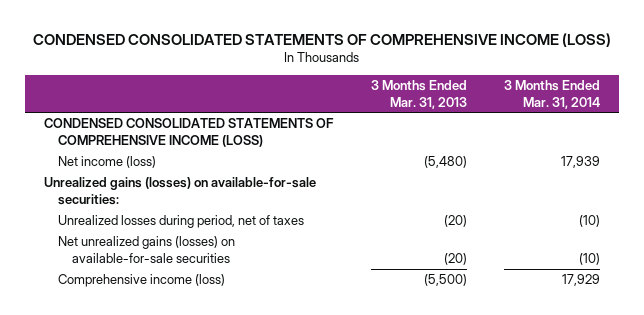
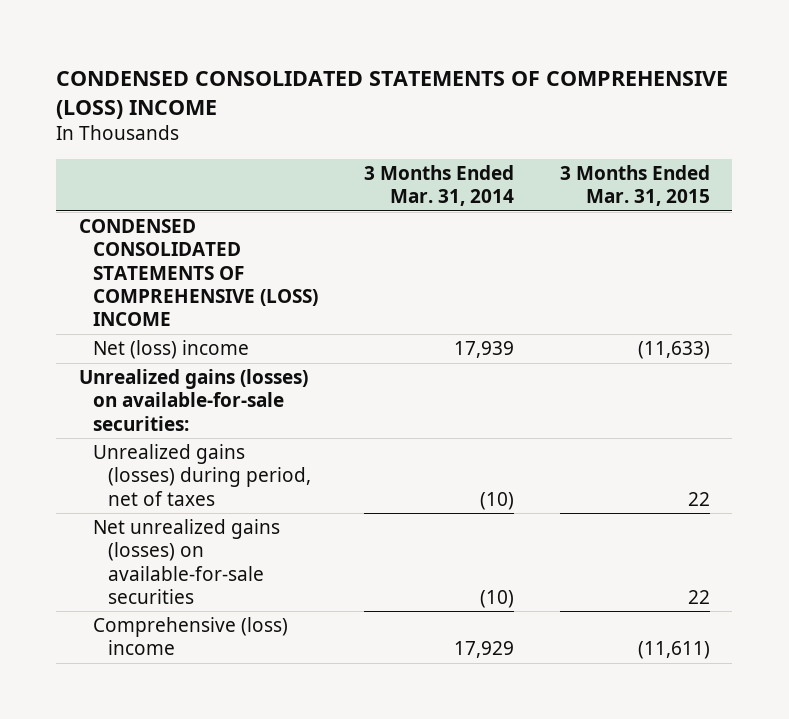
[33,32,612,47] CONDENSED CONSOLIDATED STATEMENTS OF COMPREHENSIVE INCOME (LOSS) -> [56,70,729,119] CONDENSED CONSOLIDATED STATEMENTS OF COMPREHENSIVE (LOSS) INCOME
[370,80,467,109] 3 Months Ended Mar. 31, 2013 -> none
none -> [559,164,710,207] 3 Months Ended Mar. 31, 2015
[43,118,334,147] CONDENSED CONSOLIDATED STATEMENTS OF COMPREHENSIVE INCOME (LOSS) -> [79,219,319,327] CONDENSED CONSOLIDATED STATEMENTS OF COMPREHENSIVE (LOSS) INCOME
[57,156,156,169] Net income (loss) -> [93,340,250,360] Net (loss) income
[57,215,304,229] Unrealized losses during period, net of taxes -> [93,444,311,506] Unrealized gains (losses) during period, net of taxes
[57,274,225,288] Comprehensive income (loss) -> [93,617,289,656] Comprehensive (loss) income

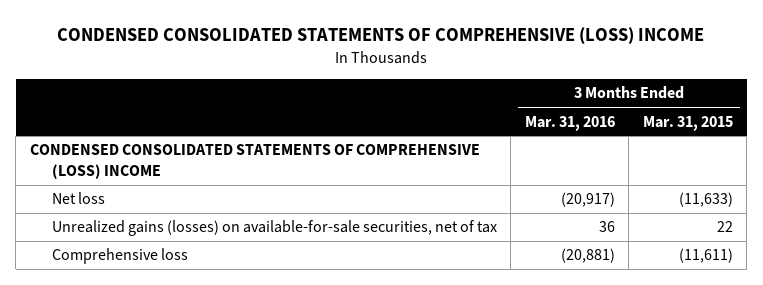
[364,164,515,207] 3 Months Ended Mar. 31, 2014 -> none
none -> [524,115,615,131] Mar. 31, 2016
[79,369,309,431] Unrealized gains (losses) on available-for-sale securities: -> none
[93,444,311,506] Unrealized gains (losses) during period, net of taxes -> none
[93,340,250,360] Net (loss) income -> [51,192,105,205] Net loss
[93,519,281,604] Net unrealized gains (losses) on available-for-sale securities -> [51,220,497,237] Unrealized gains (losses) on available-for-sale securities, net of tax
[93,617,289,656] Comprehensive (loss) income -> [51,248,188,265] Comprehensive loss

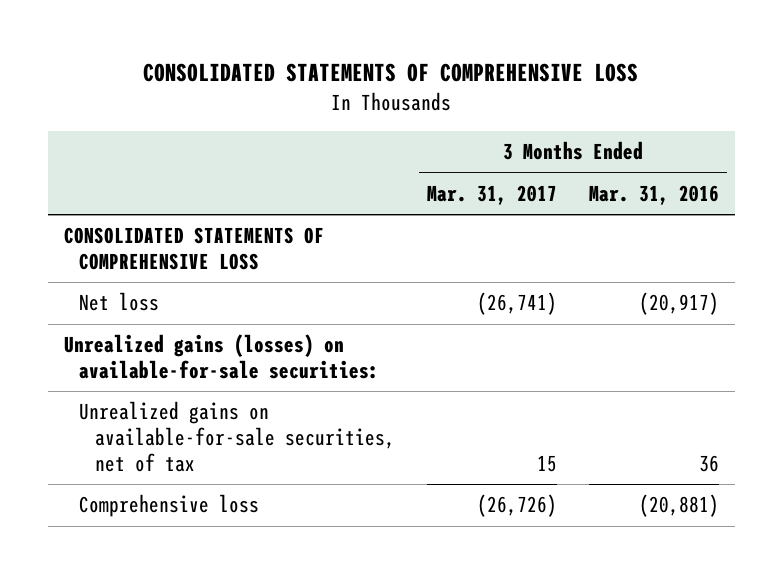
[57,27,705,45] CONDENSED CONSOLIDATED STATEMENTS OF COMPREHENSIVE (LOSS) INCOME -> [143,62,639,82] CONSOLIDATED STATEMENTS OF COMPREHENSIVE LOSS
[642,115,733,131] Mar. 31, 2015 -> none
none -> [426,184,557,205] Mar. 31, 2017
[29,144,480,179] CONDENSED CONSOLIDATED STATEMENTS OF COMPREHENSIVE (LOSS) INCOME -> [63,227,324,270] CONSOLIDATED STATEMENTS OF COMPREHENSIVE LOSS
none -> [63,334,380,379] Unrealized gains (losses) on available-for-sale securities:
[51,220,497,237] Unrealized gains (losses) on available-for-sale securities, net of tax -> [79,401,395,472] Unrealized gains on available-for-sale securities, net of tax

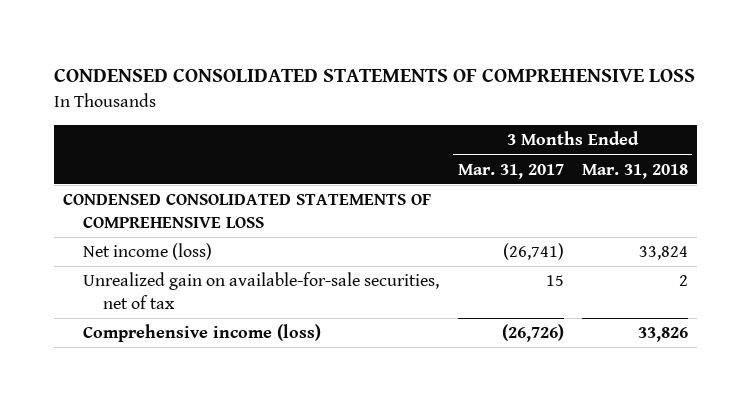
[143,62,639,82] CONSOLIDATED STATEMENTS OF COMPREHENSIVE LOSS -> [54,69,696,83] CONDENSED CONSOLIDATED STATEMENTS OF COMPREHENSIVE LOSS
[588,184,719,205] Mar. 31, 2016 -> none
none -> [581,163,688,179] Mar. 31, 2018
[63,334,380,379] Unrealized gains (losses) on available-for-sale securities: -> none
[63,227,324,270] CONSOLIDATED STATEMENTS OF COMPREHENSIVE LOSS -> [63,194,432,228] CONDENSED CONSOLIDATED STATEMENTS OF COMPREHENSIVE LOSS
[79,292,160,312] Net loss -> [83,243,213,261] Net income (loss)
[79,401,395,472] Unrealized gains on available-for-sale securities, net of tax -> [83,272,440,309] Unrealized gain on available-for-sale securities, net of tax
[79,494,260,518] Comprehensive loss -> [83,324,322,343] Comprehensive income (loss)

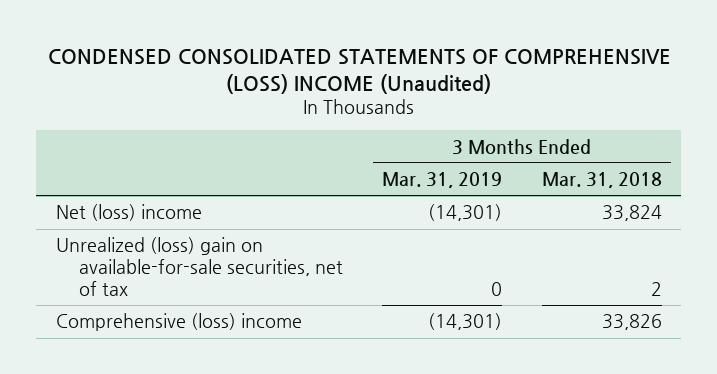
[54,69,696,83] CONDENSED CONSOLIDATED STATEMENTS OF COMPREHENSIVE LOSS -> [47,48,671,94] CONDENSED CONSOLIDATED STATEMENTS OF COMPREHENSIVE (LOSS) INCOME (Unaudited)
[457,163,564,179] Mar. 31, 2017 -> none
none -> [382,172,503,189] Mar. 31, 2019
[63,194,432,228] CONDENSED CONSOLIDATED STATEMENTS OF COMPREHENSIVE LOSS -> none
[83,243,213,261] Net income (loss) -> [55,204,202,222] Net (loss) income
[83,272,440,309] Unrealized gain on available-for-sale securities, net of tax -> [55,237,344,296] Unrealized (loss) gain on available-for-sale securities, net of tax
[83,324,322,343] Comprehensive income (loss) -> [55,313,302,332] Comprehensive (loss) income

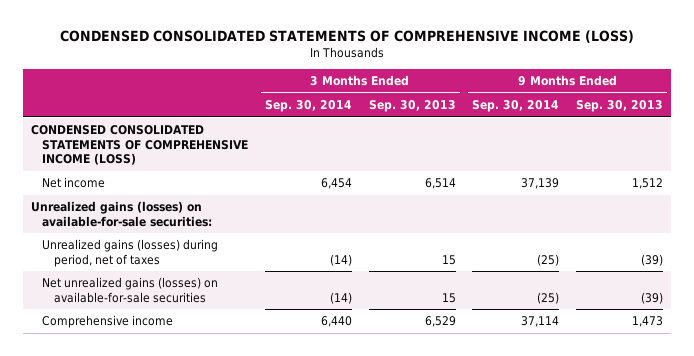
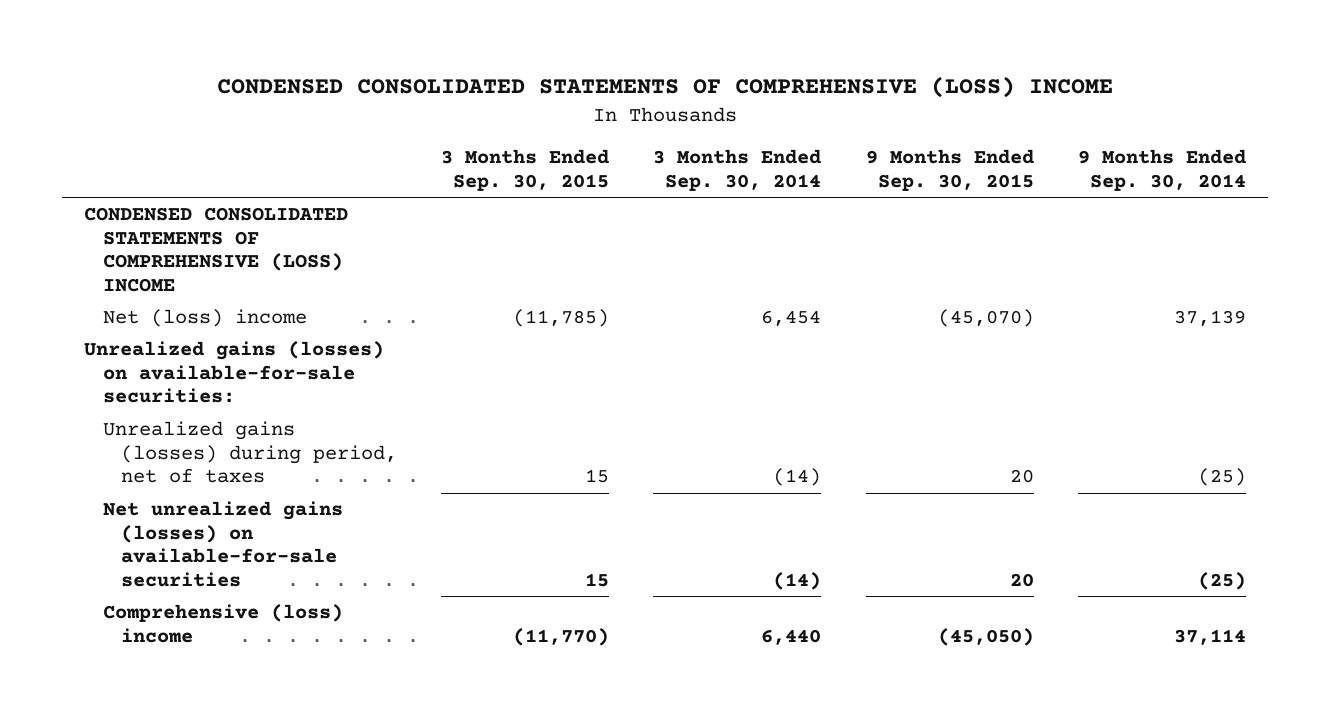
[60,30,635,44] CONDENSED CONSOLIDATED STATEMENTS OF COMPREHENSIVE INCOME (LOSS) -> [216,76,1113,99] CONDENSED CONSOLIDATED STATEMENTS OF COMPREHENSIVE (LOSS) INCOME
[368,100,456,113] Sep. 30, 2013 -> none
[576,100,664,113] Sep. 30, 2013 -> none
none -> [441,149,610,192] 3 Months Ended Sep. 30, 2015
none -> [865,149,1034,192] 9 Months Ended Sep. 30, 2015
[31,125,249,166] CONDENSED CONSOLIDATED STATEMENTS OF COMPREHENSIVE INCOME (LOSS) -> [83,207,348,292] CONDENSED CONSOLIDATED STATEMENTS OF COMPREHENSIVE (LOSS) INCOME
[42,177,106,189] Net income -> [102,309,307,328] Net (loss) income
[42,315,174,329] Comprehensive income -> [102,604,343,643] Comprehensive (loss) income

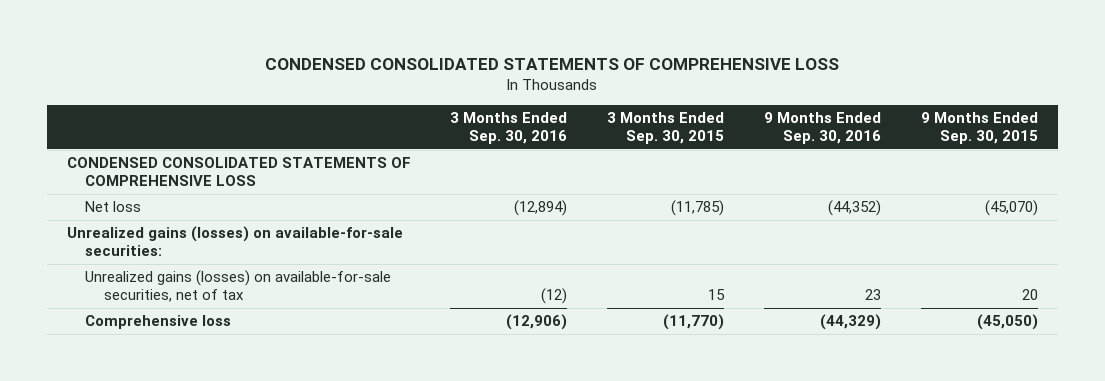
[216,76,1113,99] CONDENSED CONSOLIDATED STATEMENTS OF COMPREHENSIVE (LOSS) INCOME -> [265,57,840,70] CONDENSED CONSOLIDATED STATEMENTS OF COMPREHENSIVE LOSS
[653,149,822,192] 3 Months Ended Sep. 30, 2014 -> none
[1077,149,1246,192] 9 Months Ended Sep. 30, 2014 -> none
none -> [450,111,568,144] 3 Months Ended Sep. 30, 2016
none -> [764,111,882,144] 9 Months Ended Sep. 30, 2016
[83,207,348,292] CONDENSED CONSOLIDATED STATEMENTS OF COMPREHENSIVE (LOSS) INCOME -> [66,157,411,187] CONDENSED CONSOLIDATED STATEMENTS OF COMPREHENSIVE LOSS
[102,309,307,328] Net (loss) income -> [85,201,142,213] Net loss
[102,421,398,484] Unrealized gains (losses) during period, net of taxes -> none
[102,501,343,587] Net unrealized gains (losses) on available-for-sale securities -> [85,270,392,303] Unrealized gains (losses) on available-for-sale securities, net of tax
[102,604,343,643] Comprehensive (loss) income -> [85,315,232,330] Comprehensive loss

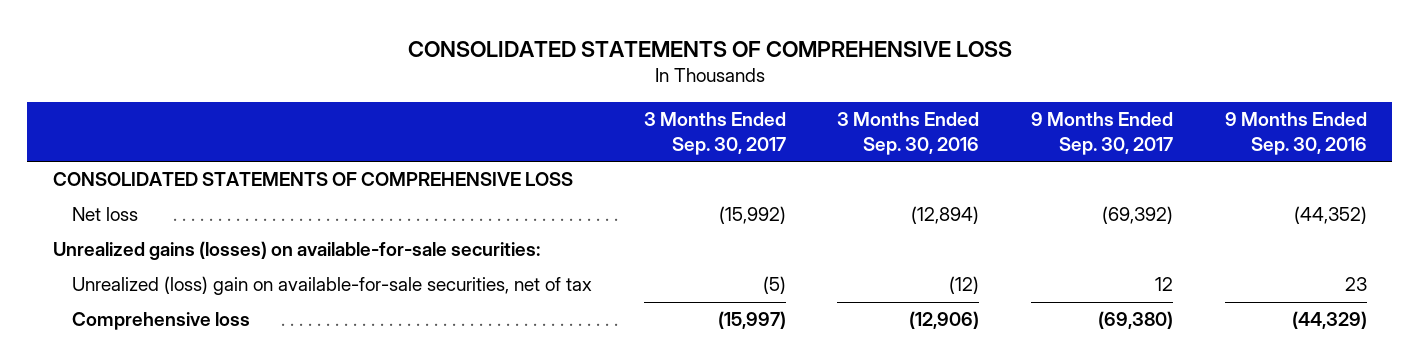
[265,57,840,70] CONDENSED CONSOLIDATED STATEMENTS OF COMPREHENSIVE LOSS -> [407,40,1012,57] CONSOLIDATED STATEMENTS OF COMPREHENSIVE LOSS
[607,111,725,144] 3 Months Ended Sep. 30, 2015 -> none
[920,111,1038,144] 9 Months Ended Sep. 30, 2015 -> none
none -> [643,112,786,155] 3 Months Ended Sep. 30, 2017
none -> [1030,112,1173,155] 9 Months Ended Sep. 30, 2017
[66,157,411,187] CONDENSED CONSOLIDATED STATEMENTS OF COMPREHENSIVE LOSS -> [52,172,573,187] CONSOLIDATED STATEMENTS OF COMPREHENSIVE LOSS
[85,270,392,303] Unrealized gains (losses) on available-for-sale securities, net of tax -> [71,276,592,296] Unrealized (loss) gain on available-for-sale securities, net of tax

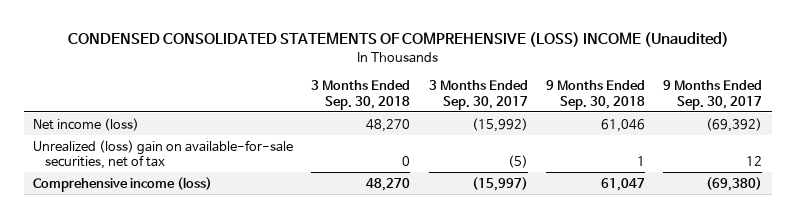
[407,40,1012,57] CONSOLIDATED STATEMENTS OF COMPREHENSIVE LOSS -> [67,31,729,47] CONDENSED CONSOLIDATED STATEMENTS OF COMPREHENSIVE (LOSS) INCOME (Unaudited)
[837,112,980,155] 3 Months Ended Sep. 30, 2016 -> none
[1224,112,1367,155] 9 Months Ended Sep. 30, 2016 -> none
none -> [311,80,411,110] 3 Months Ended Sep. 30, 2018
none -> [545,80,645,110] 9 Months Ended Sep. 30, 2018
[52,172,573,187] CONSOLIDATED STATEMENTS OF COMPREHENSIVE LOSS -> none
[52,241,540,261] Unrealized gains (losses) on available-for-sale securities: -> none
[71,207,138,222] Net loss -> [32,117,139,131] Net income (loss)
[71,312,250,331] Comprehensive loss -> [32,176,212,192] Comprehensive income (loss)

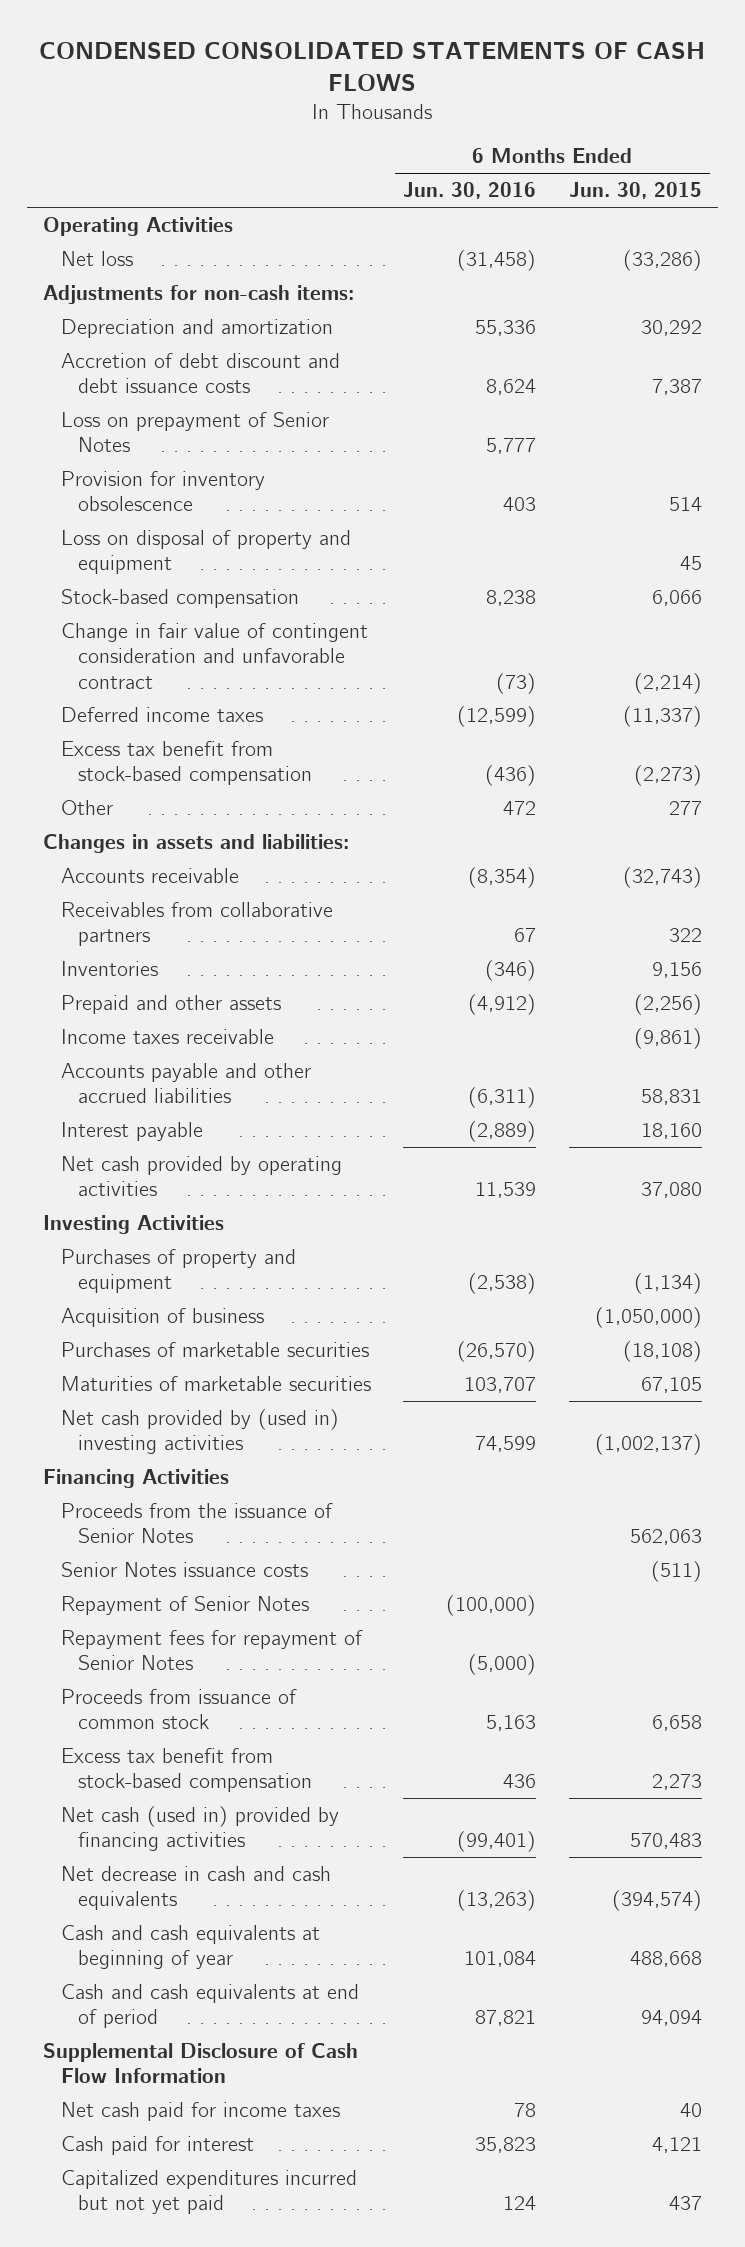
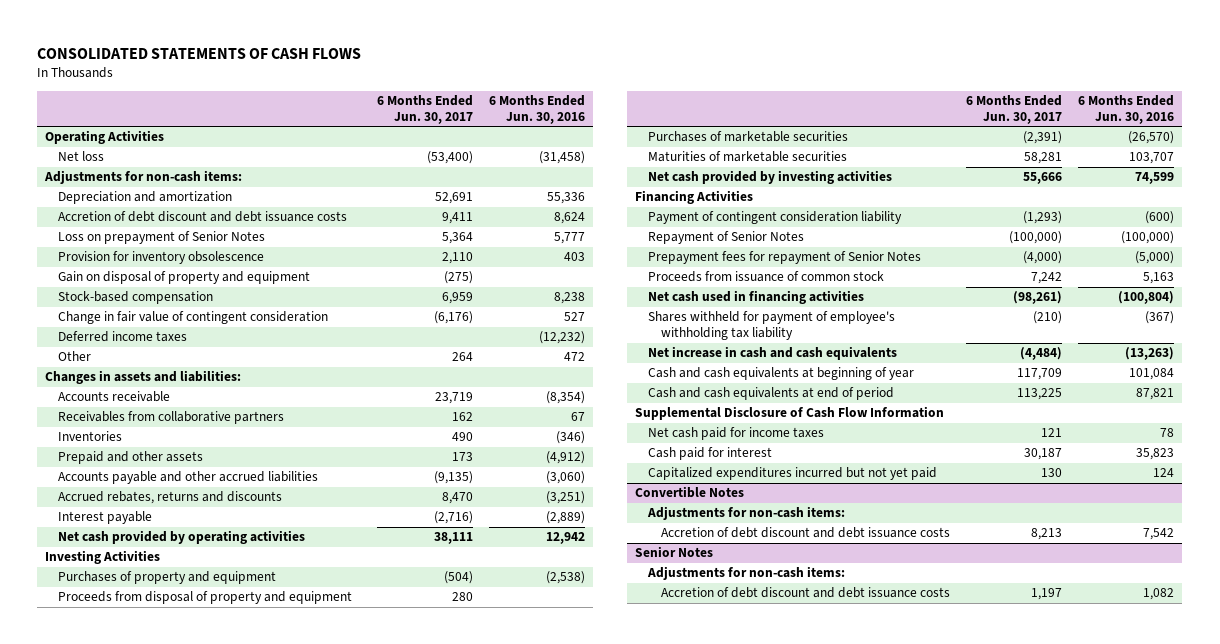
[39,41,706,91] CONDENSED CONSOLIDATED STATEMENTS OF CASH FLOWS -> [37,47,362,59] CONSOLIDATED STATEMENTS OF CASH FLOWS
[568,182,702,200] Jun. 30, 2015 -> none
none -> [376,95,473,125] 6 Months Ended Jun. 30, 2017
[60,530,351,575] Loss on disposal of property and equipment -> [58,271,311,285] Gain on disposal of property and equipment
[60,741,313,786] Excess tax benefit from stock-based compensation -> none
[60,623,368,689] Change in fair value of contingent consideration and unfavorable contract -> [58,311,329,325] Change in fair value of contingent consideration
[496,672,537,694] (73) -> [563,312,585,322] 527
[457,706,537,728] (12,599) -> [538,331,585,345] (12,232)
[60,1029,274,1045] Income taxes receivable -> none
[468,1087,537,1109] (6,311) -> [545,471,585,485] (3,060)
none -> [58,491,283,505] Accrued rebates, returns and discounts
[475,1182,537,1199] 11,539 -> [545,532,585,545] 12,942
[60,1308,264,1328] Acquisition of business -> none
none -> [58,591,353,605] Proceeds from disposal of property and equipment
[60,1409,339,1455] Net cash provided by (used in) investing activities -> [648,170,893,185] Net cash provided by investing activities
[60,1503,333,1544] Proceeds from the issuance of Senior Notes -> none
[60,1562,308,1578] Senior Notes issuance costs -> none
none -> [648,211,903,225] Payment of contingent consideration liability
[60,1630,363,1671] Repayment fees for repayment of Senior Notes -> [648,251,922,265] Prepayment fees for repayment of Senior Notes
[60,1748,313,1793] Excess tax benefit from stock-based compensation -> none
[60,1806,339,1852] Net cash (used in) provided by financing activities -> [648,290,865,305] Net cash used in financing activities
[457,1831,537,1853] (99,401) -> [1118,291,1175,305] (100,804)
none -> [648,311,896,341] Shares withheld for payment of employee's withholding tax liability
[60,1866,331,1911] Net decrease in cash and cash equivalents -> [648,346,898,361] Net increase in cash and cash equivalents
none -> [635,486,745,499] Convertible Notes
none -> [647,506,846,521] Adjustments for non-cash items:
none -> [661,527,951,539] Accretion of debt discount and debt issuance costs
none -> [635,546,714,558] Senior Notes
none -> [647,566,846,581] Adjustments for non-cash items:
none -> [661,587,951,599] Accretion of debt discount and debt issuance costs

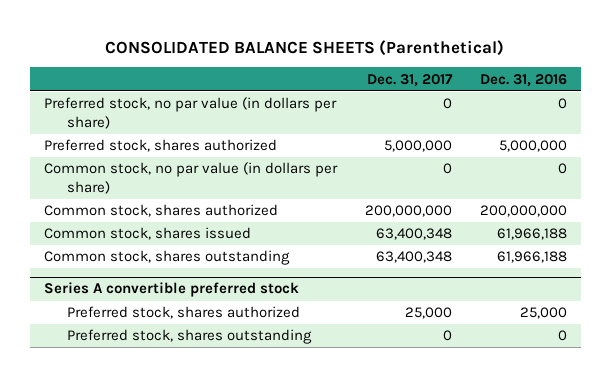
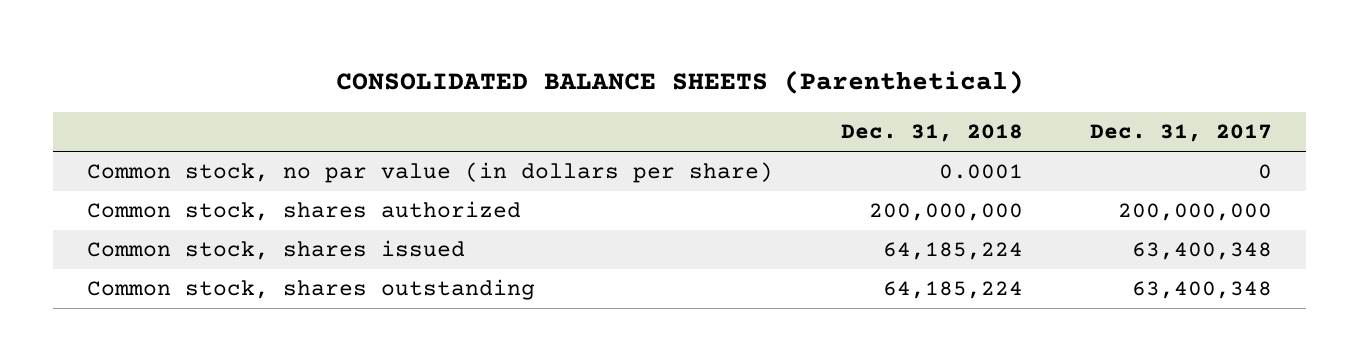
[480,73,568,87] Dec. 31, 2016 -> none
none -> [840,124,1023,143] Dec. 31, 2018
[43,97,337,129] Preferred stock, no par value (in dollars per share) -> none
[43,139,277,153] Preferred stock, shares authorized -> none
[43,282,299,298] Series A convertible preferred stock -> none
[66,306,300,320] Preferred stock, shares authorized -> none
[66,329,312,345] Preferred stock, shares outstanding -> none

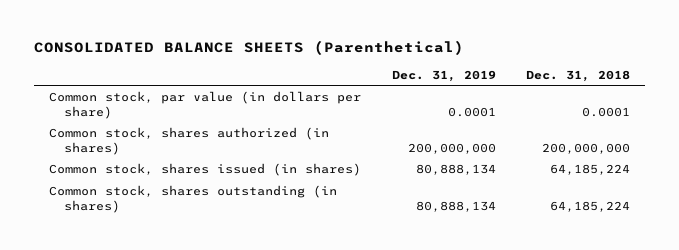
[1090,124,1273,143] Dec. 31, 2017 -> none
none -> [391,69,496,82] Dec. 31, 2019
[86,162,773,184] Common stock, no par value (in dollars per share) -> [49,90,362,119] Common stock, par value (in dollars per share)
[86,201,521,222] Common stock, shares authorized -> [49,126,330,155] Common stock, shares authorized (in shares)
[86,240,465,261] Common stock, shares issued -> [49,162,362,176] Common stock, shares issued (in shares)
[86,279,535,301] Common stock, shares outstanding -> [49,184,338,213] Common stock, shares outstanding (in shares)

